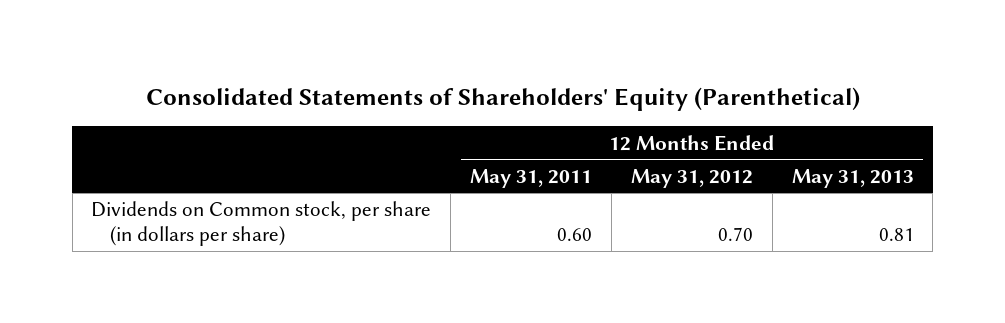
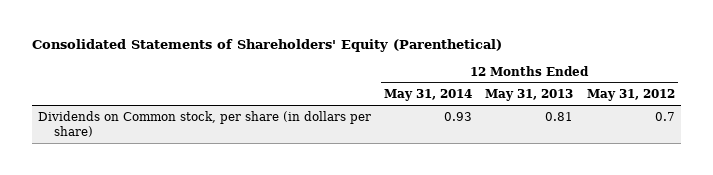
[470,168,593,188] May 31, 2011 -> none
none -> [384,89,473,102] May 31, 2014
[717,226,753,241] 0.70 -> [654,112,675,122] 0.7

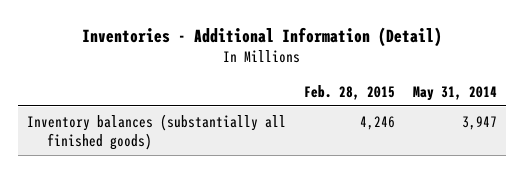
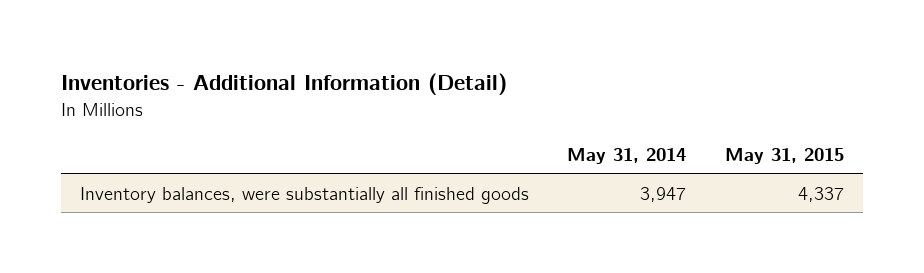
[304,85,396,101] Feb. 28, 2015 -> none
none -> [724,147,844,164] May 31, 2015
[27,113,287,150] Inventory balances (substantially all finished goods) -> [79,186,529,204] Inventory balances, were substantially all finished goods

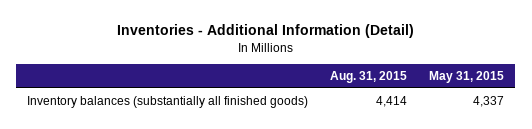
[567,147,687,164] May 31, 2014 -> none
none -> [330,70,408,83] Aug. 31, 2015
[79,186,529,204] Inventory balances, were substantially all finished goods -> [27,95,309,108] Inventory balances (substantially all finished goods)

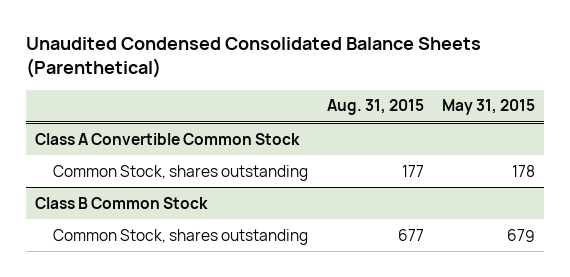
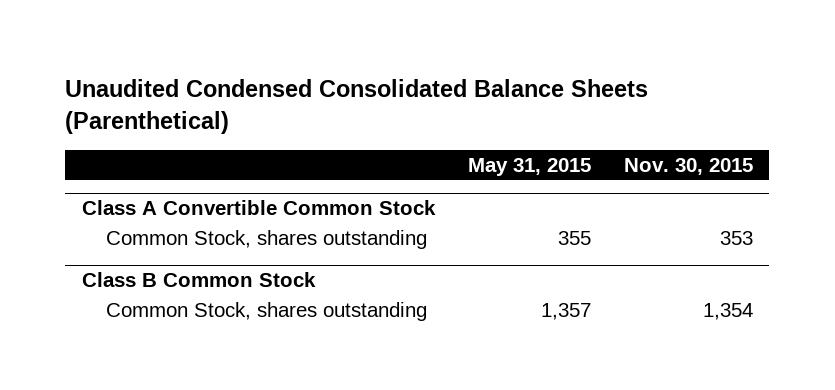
[326,99,424,116] Aug. 31, 2015 -> none
none -> [623,157,753,175] Nov. 30, 2015
[511,164,535,177] 178 -> [557,231,591,246] 355
[506,228,535,242] 679 -> [540,303,591,321] 1,357

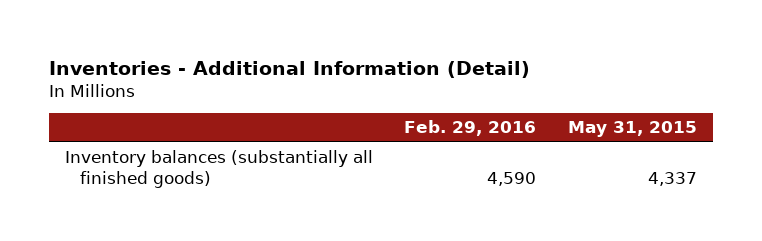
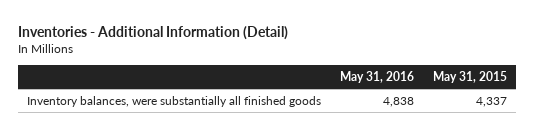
[404,120,537,137] Feb. 29, 2016 -> none
none -> [340,71,415,84] May 31, 2016
[65,150,374,188] Inventory balances (substantially all finished goods) -> [27,96,322,108] Inventory balances, were substantially all finished goods

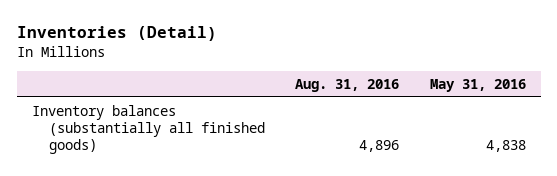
[17,25,288,40] Inventories - Additional Information (Detail) -> [16,26,217,42] Inventories (Detail)
[432,71,507,84] May 31, 2015 -> none
none -> [295,78,400,92] Aug. 31, 2016
[27,96,322,108] Inventory balances, were substantially all finished goods -> [31,105,266,155] Inventory balances (substantially all finished goods)

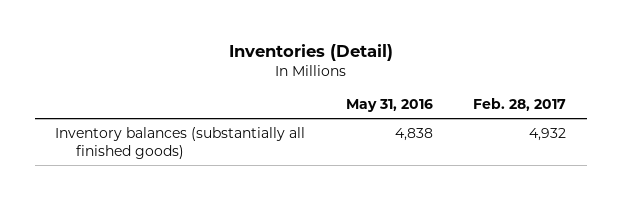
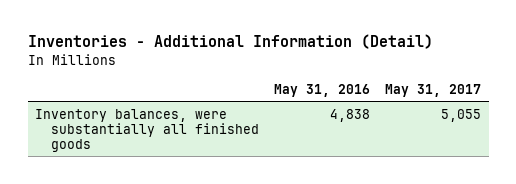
[228,43,393,61] Inventories (Detail) -> [27,34,433,50] Inventories - Additional Information (Detail)
[473,98,567,112] Feb. 28, 2017 -> none
none -> [385,83,482,97] May 31, 2017
[55,126,306,160] Inventory balances (substantially all finished goods) -> [34,108,260,152] Inventory balances, were substantially all finished goods

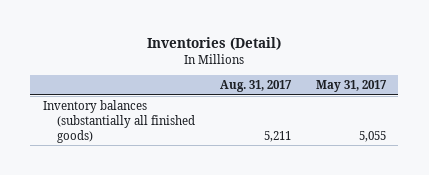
[27,34,433,50] Inventories - Additional Information (Detail) -> [147,37,282,51] Inventories (Detail)
[274,83,371,97] May 31, 2016 -> none
none -> [219,80,292,93] Aug. 31, 2017
[34,108,260,152] Inventory balances, were substantially all finished goods -> [42,99,196,143] Inventory balances (substantially all finished goods)

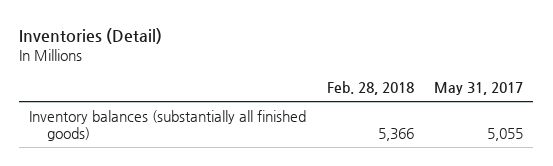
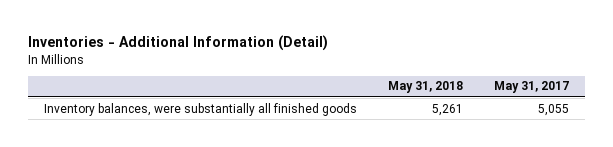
[19,27,163,44] Inventories (Detail) -> [28,35,329,52] Inventories - Additional Information (Detail)
[326,81,414,96] Feb. 28, 2018 -> none
none -> [388,81,464,94] May 31, 2018
[29,109,307,142] Inventory balances (substantially all finished goods) -> [43,102,357,116] Inventory balances, were substantially all finished goods

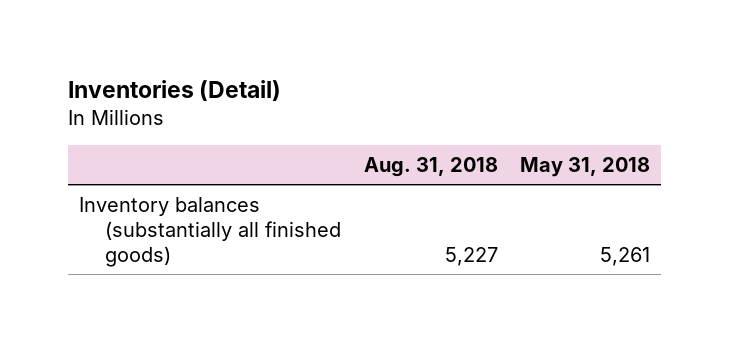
[28,35,329,52] Inventories - Additional Information (Detail) -> [67,80,281,102] Inventories (Detail)
[494,81,570,94] May 31, 2017 -> none
none -> [363,156,498,177] Aug. 31, 2018
[43,102,357,116] Inventory balances, were substantially all finished goods -> [78,196,342,267] Inventory balances (substantially all finished goods)

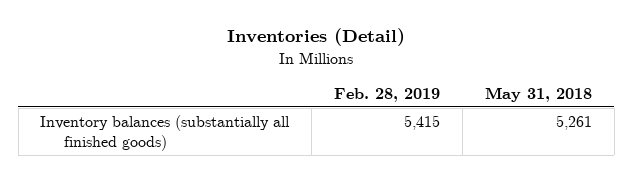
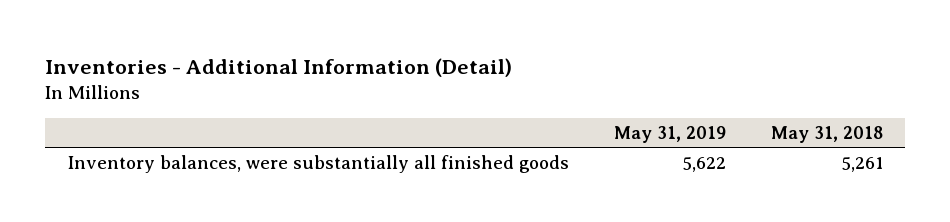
[227,28,406,47] Inventories (Detail) -> [45,58,513,78] Inventories - Additional Information (Detail)
[334,87,441,102] Feb. 28, 2019 -> none
none -> [613,126,726,144] May 31, 2019
[40,115,291,152] Inventory balances (substantially all finished goods) -> [67,155,569,174] Inventory balances, were substantially all finished goods

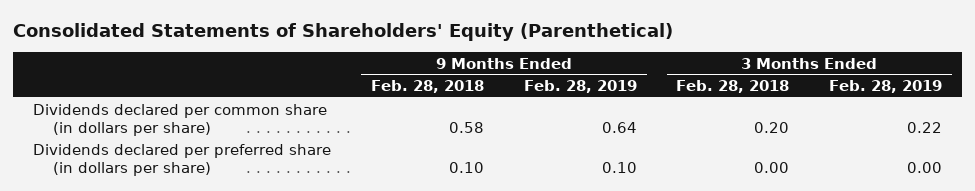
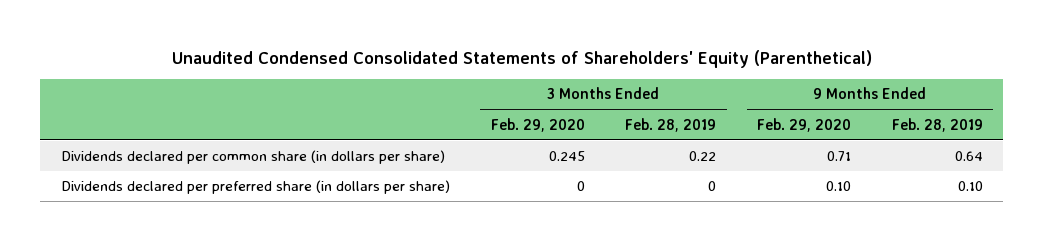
[13,22,674,41] Consolidated Statements of Shareholders' Equity (Parenthetical) -> [171,49,872,68] Unaudited Condensed Consolidated Statements of Shareholders' Equity (Parenthetical)
[370,80,484,94] Feb. 28, 2018 -> none
[676,80,790,94] Feb. 28, 2018 -> none
none -> [490,117,585,132] Feb. 29, 2020
none -> [757,117,852,132] Feb. 29, 2020
[907,161,943,173] 0.00 -> [708,181,717,192] 0

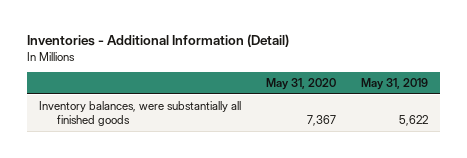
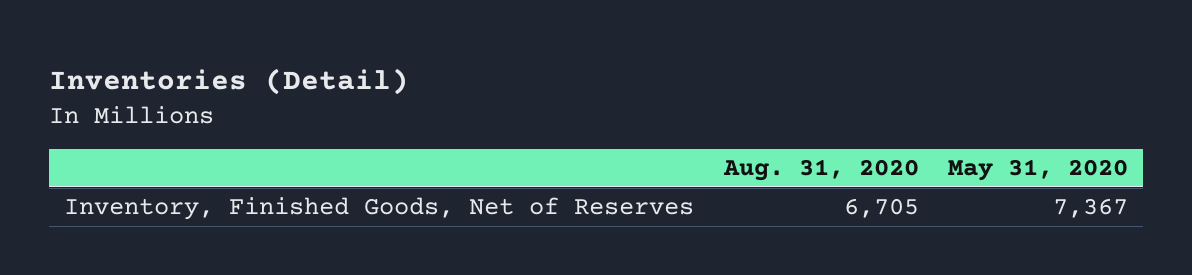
[26,33,289,47] Inventories - Additional Information (Detail) -> [49,67,410,95] Inventories (Detail)
[360,78,428,91] May 31, 2019 -> none
none -> [722,159,919,182] Aug. 31, 2020
[39,100,242,127] Inventory balances, were substantially all finished goods -> [63,197,694,221] Inventory, Finished Goods, Net of Reserves

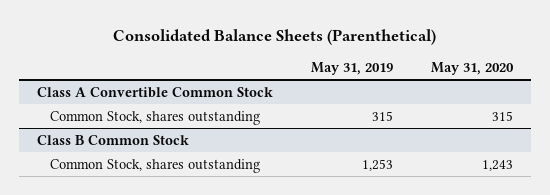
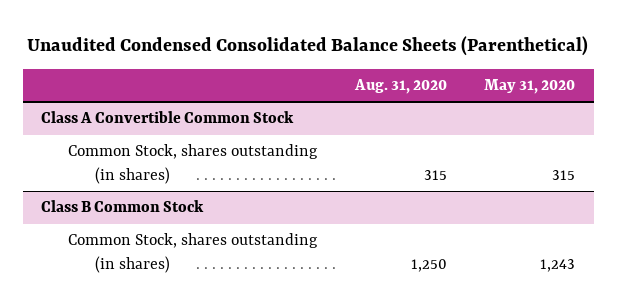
[113,28,437,45] Consolidated Balance Sheets (Parenthetical) -> [27,35,589,56] Unaudited Condensed Consolidated Balance Sheets (Parenthetical)
[311,61,394,75] May 31, 2019 -> none
none -> [353,79,447,95] Aug. 31, 2020
[50,110,261,125] Common Stock, shares outstanding -> [68,144,319,184] Common Stock, shares outstanding (in shares)
[50,158,261,173] Common Stock, shares outstanding -> [68,233,319,273] Common Stock, shares outstanding (in shares)

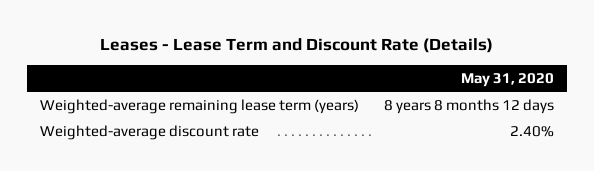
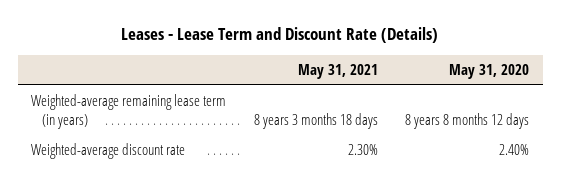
none -> [297,63,378,79] May 31, 2021
[39,98,359,114] Weighted-average remaining lease term (years) -> [31,94,227,129] Weighted-average remaining lease term (in years)

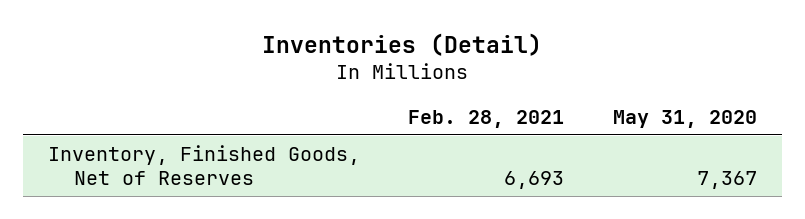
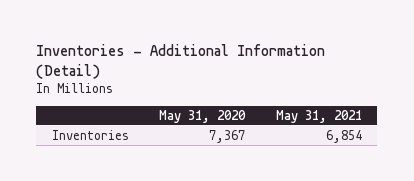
[262,33,543,57] Inventories (Detail) -> [36,44,326,80] Inventories - Additional Information (Detail)
[408,109,565,128] Feb. 28, 2021 -> none
none -> [276,109,363,123] May 31, 2021
[47,145,360,186] Inventory, Finished Goods, Net of Reserves -> [51,129,129,140] Inventories

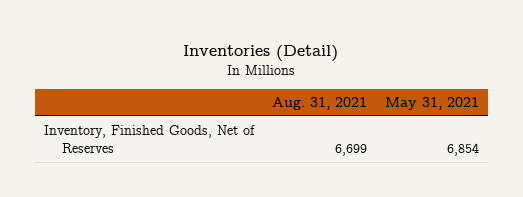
[36,44,326,80] Inventories - Additional Information (Detail) -> [183,45,339,63] Inventories (Detail)
[159,109,247,123] May 31, 2020 -> none
none -> [271,97,367,111] Aug. 31, 2021
[51,129,129,140] Inventories -> [43,125,255,154] Inventory, Finished Goods, Net of Reserves

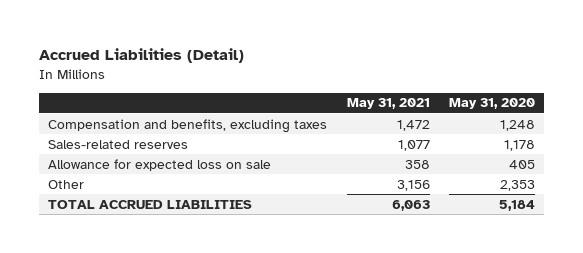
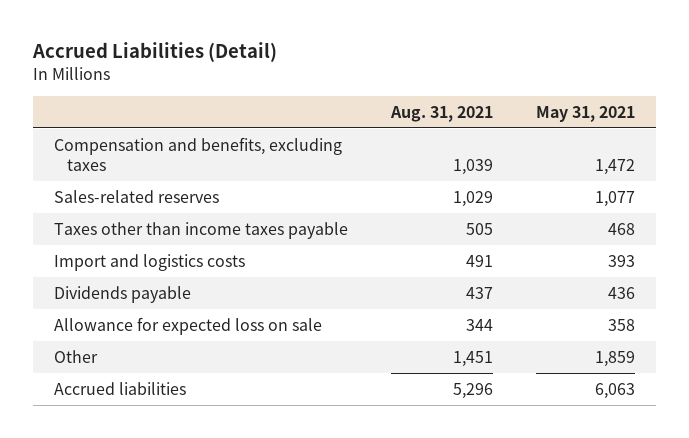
[448,98,535,110] May 31, 2020 -> none
none -> [389,105,493,122] Aug. 31, 2021
none -> [54,221,349,239] Taxes other than income taxes payable
none -> [54,253,246,271] Import and logistics costs
none -> [54,285,192,303] Dividends payable
[396,179,430,191] 3,156 -> [594,350,635,367] 1,859
[48,199,253,209] TOTAL ACCRUED LIABILITIES -> [54,381,187,395] Accrued liabilities

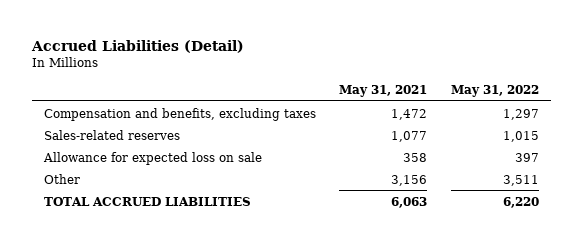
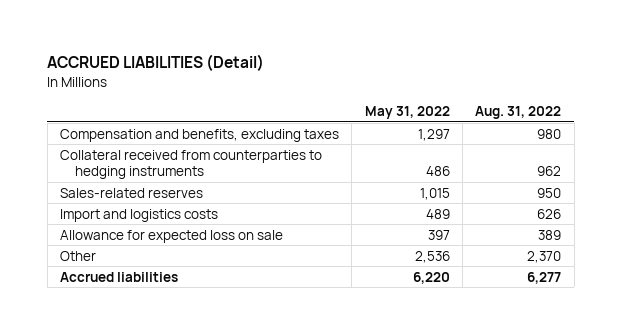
[31,39,245,53] Accrued Liabilities (Detail) -> [47,54,265,72] ACCRUED LIABILITIES (Detail)
[339,85,428,98] May 31, 2021 -> none
none -> [475,105,562,119] Aug. 31, 2022
none -> [60,149,323,180] Collateral received from counterparties to hedging instruments
none -> [60,208,219,222] Import and logistics costs
[503,174,540,186] 3,511 -> [414,250,450,263] 2,536
[43,196,251,206] TOTAL ACCRUED LIABILITIES -> [60,271,179,282] Accrued liabilities

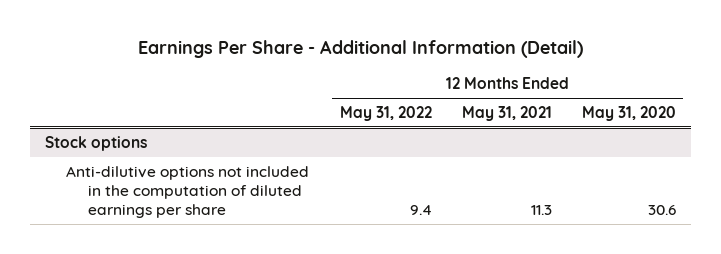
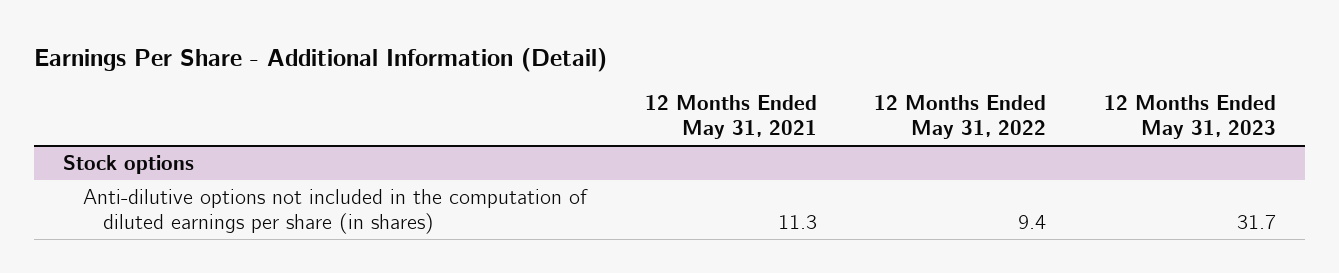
[581,106,676,122] May 31, 2020 -> none
none -> [1103,95,1276,140] 12 Months Ended May 31, 2023
[66,165,310,218] Anti-dilutive options not included in the computation of diluted earnings per share -> [82,189,588,235] Anti-dilutive options not included in the computation of diluted earnings per share (in shares)

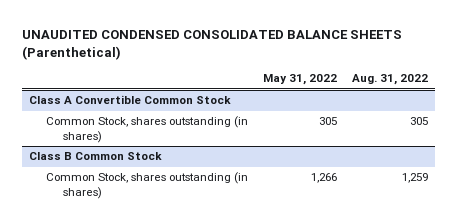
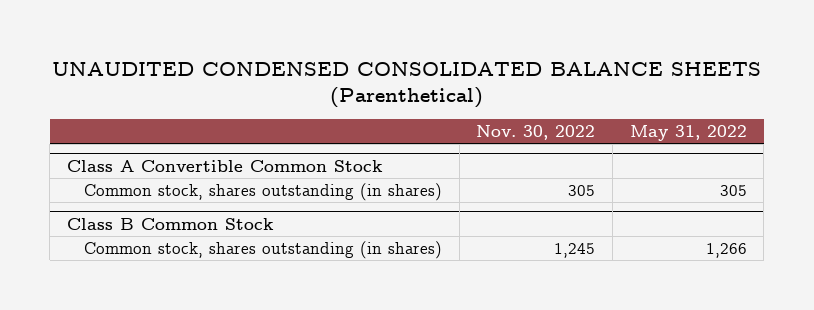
[351,74,428,86] Aug. 31, 2022 -> none
none -> [476,124,596,140] Nov. 30, 2022
[46,116,249,144] Common Stock, shares outstanding (in shares) -> [84,182,443,201] Common stock, shares outstanding (in shares)
[46,172,249,200] Common Stock, shares outstanding (in shares) -> [84,240,443,259] Common stock, shares outstanding (in shares)

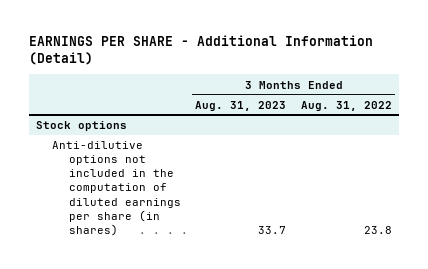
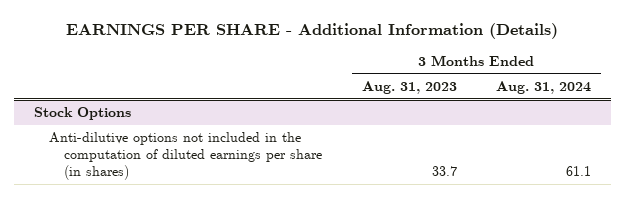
[28,34,373,66] EARNINGS PER SHARE - Additional Information (Detail) -> [66,23,559,40] EARNINGS PER SHARE - Additional Information (Details)
[300,100,392,111] Aug. 31, 2022 -> none
none -> [496,81,592,95] Aug. 31, 2024
[35,121,127,132] Stock options -> [33,107,131,121] Stock Options

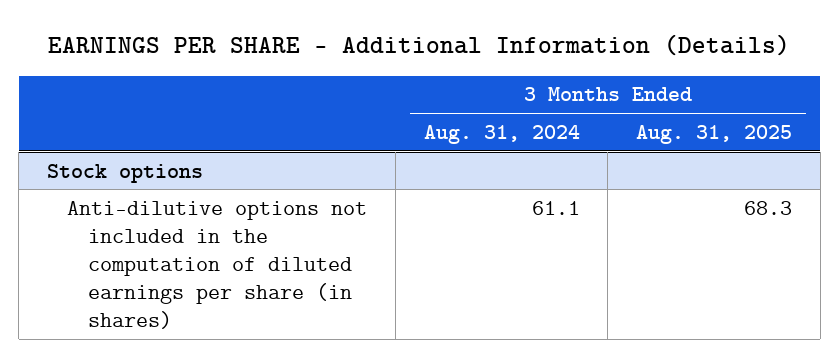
[361,81,457,95] Aug. 31, 2023 -> none
none -> [635,124,792,144] Aug. 31, 2025
[33,107,131,121] Stock Options -> [46,163,203,183] Stock options

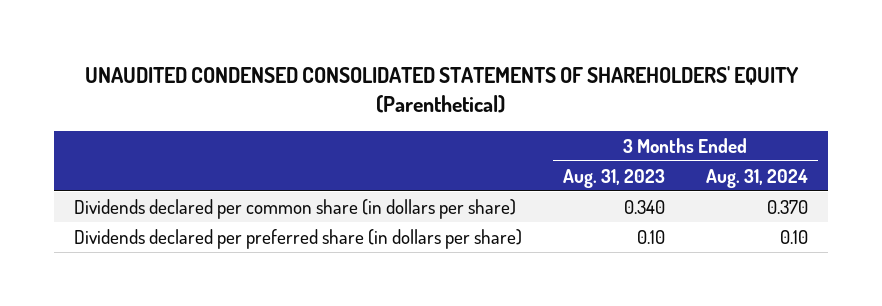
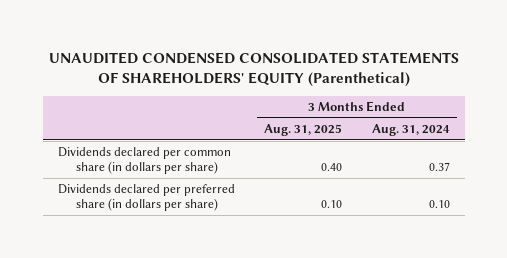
[562,168,665,188] Aug. 31, 2023 -> none
none -> [264,123,343,136] Aug. 31, 2025
[766,199,808,214] 0.370 -> [428,162,450,172] 0.37

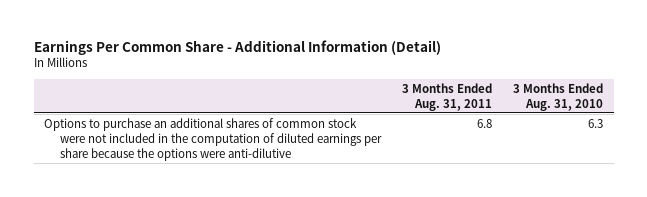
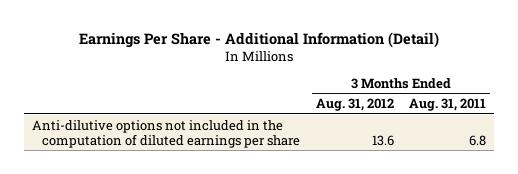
[33,39,441,55] Earnings Per Common Share - Additional Information (Detail) -> [79,31,440,48] Earnings Per Share - Additional Information (Detail)
[513,82,604,111] 3 Months Ended Aug. 31, 2010 -> none
none -> [315,98,394,112] Aug. 31, 2012
[44,117,382,161] Options to purchase an additional shares of common stock were not included in the computation of diluted earnings per share because the options were anti-dilutive -> [31,119,301,148] Anti-dilutive options not included in the computation of diluted earnings per share

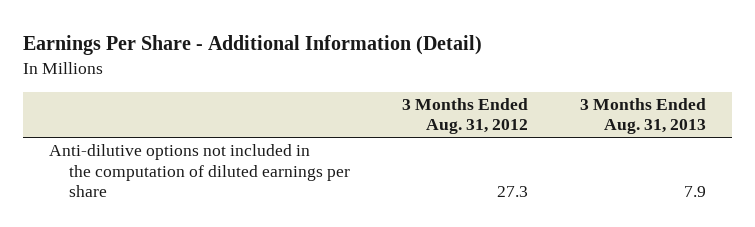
[409,98,487,112] Aug. 31, 2011 -> none
none -> [580,98,707,135] 3 Months Ended Aug. 31, 2013
[371,134,394,146] 13.6 -> [496,185,528,197] 27.3

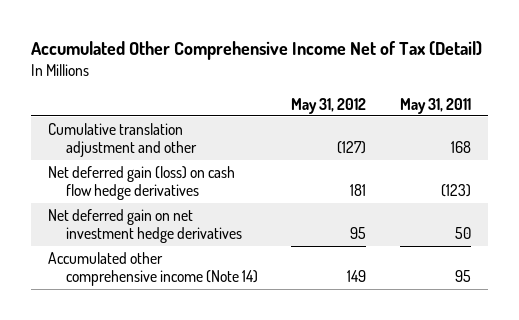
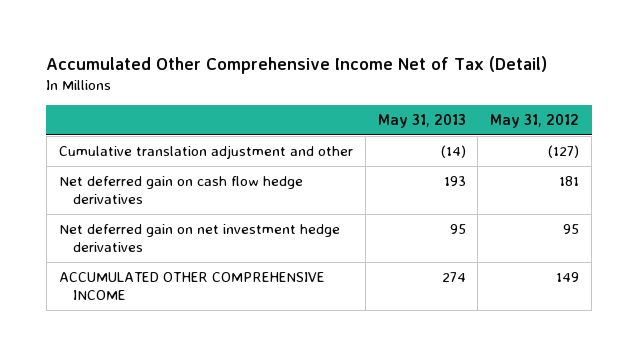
[400,97,472,114] May 31, 2011 -> none
none -> [377,113,466,128] May 31, 2013
[47,165,235,201] Net deferred gain (loss) on cash flow hedge derivatives -> [58,175,303,204] Net deferred gain on cash flow hedge derivatives
[47,251,258,287] Accumulated other comprehensive income (Note 14) -> [58,271,324,300] ACCUMULATED OTHER COMPREHENSIVE INCOME

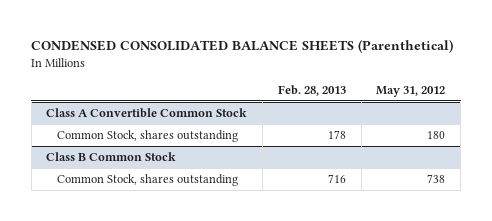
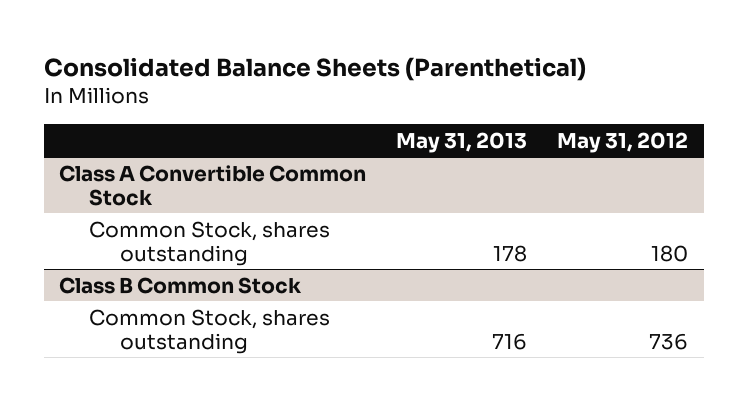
[31,39,454,54] CONDENSED CONSOLIDATED BALANCE SHEETS (Parenthetical) -> [43,56,586,81] Consolidated Balance Sheets (Parenthetical)
[277,85,346,97] Feb. 28, 2013 -> none
none -> [396,131,528,153] May 31, 2013
[427,173,446,183] 738 -> [649,332,689,350] 736

